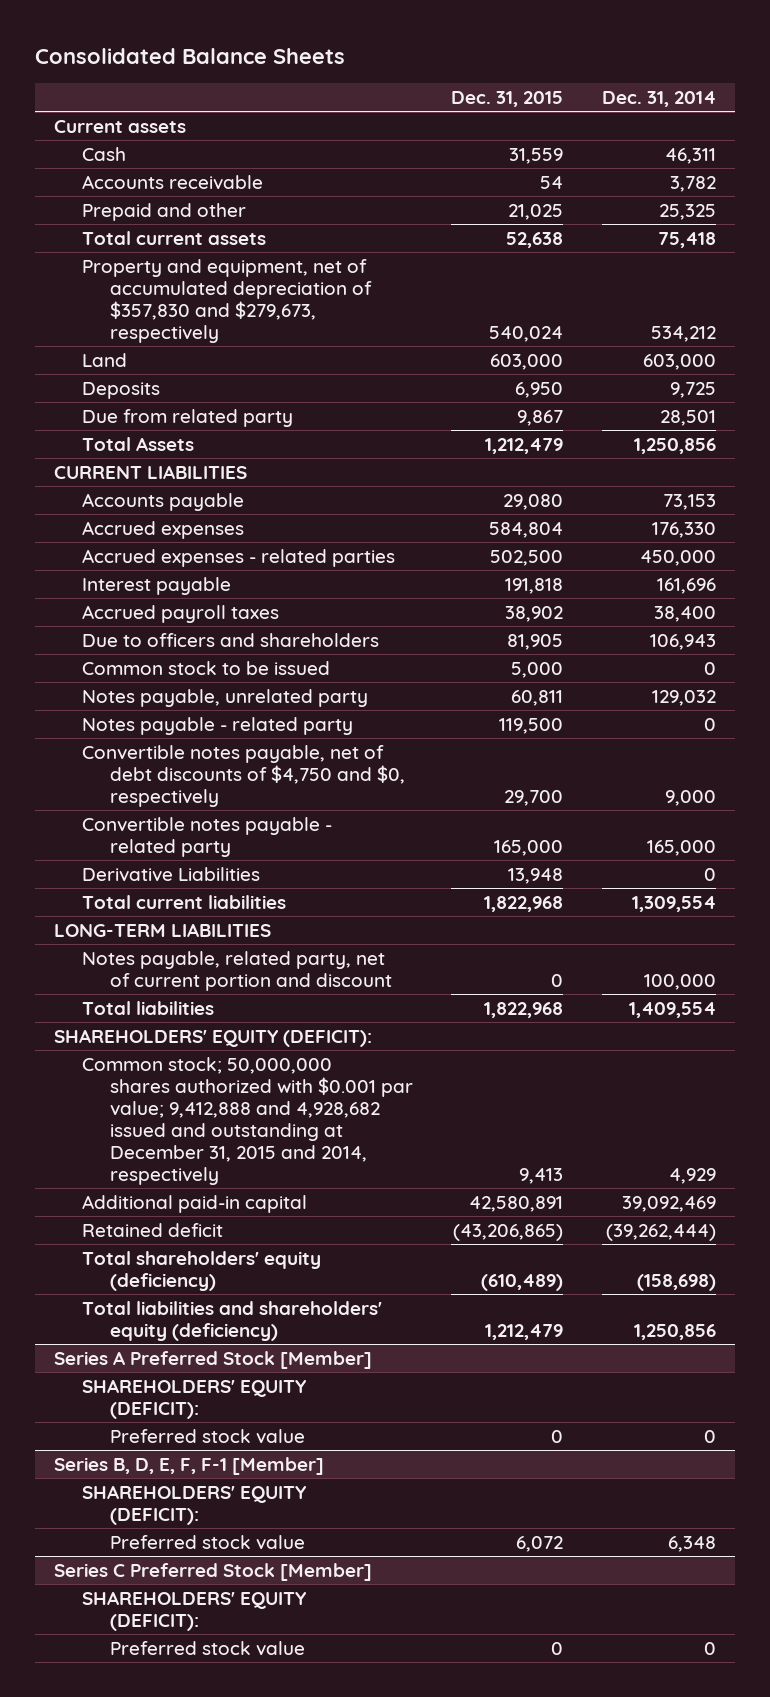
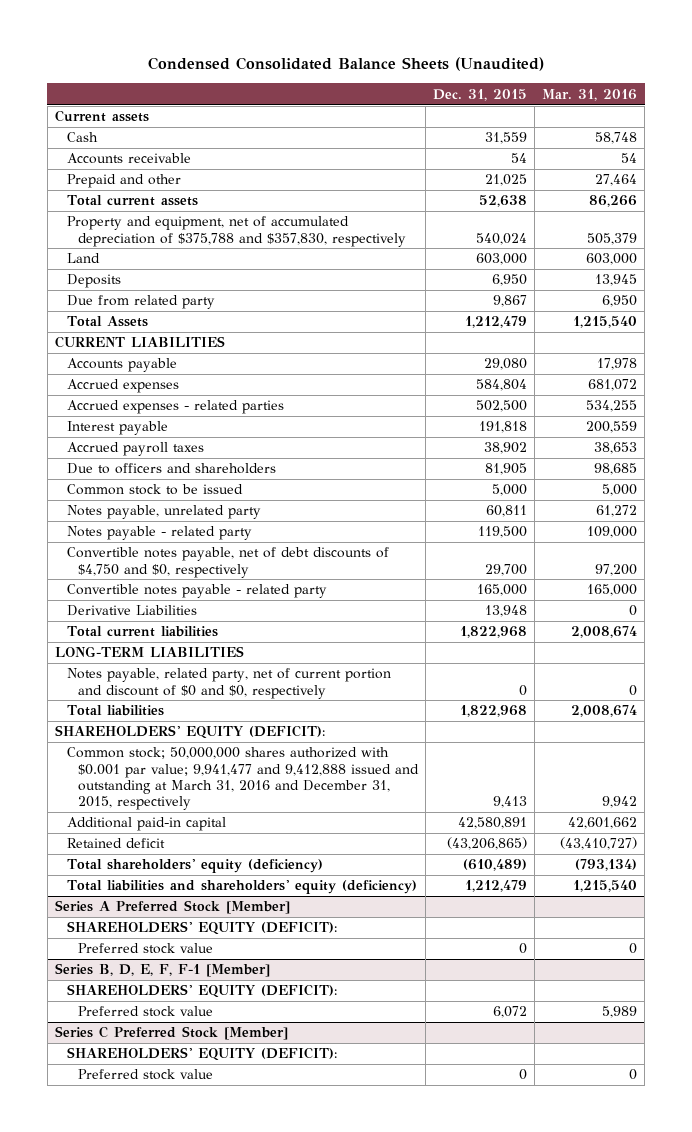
[34,48,345,65] Consolidated Balance Sheets -> [148,57,545,72] Condensed Consolidated Balance Sheets (Unaudited)
[601,91,716,108] Dec. 31, 2014 -> none
none -> [542,88,638,101] Mar. 31, 2016
[81,258,372,343] Property and equipment, net of accumulated depreciation of $357,830 and $279,673, respectively -> [66,216,407,247] Property and equipment, net of accumulated depreciation of $375,788 and $357,830, respectively
[81,950,392,991] Notes payable, related party, net of current portion and discount -> [66,668,391,699] Notes payable, related party, net of current portion and discount of $0 and $0, respectively
[81,1056,413,1185] Common stock; 50,000,000 shares authorized with $0.001 par value; 9,412,888 and 4,928,682 issued and outstanding at December 31, 2015 and 2014, respectively -> [66,747,420,811] Common stock; 50,000,000 shares authorized with $0.001 par value; 9,941,477 and 9,412,888 issued and outstanding at March 31, 2016 and December 31, 2015, respectively

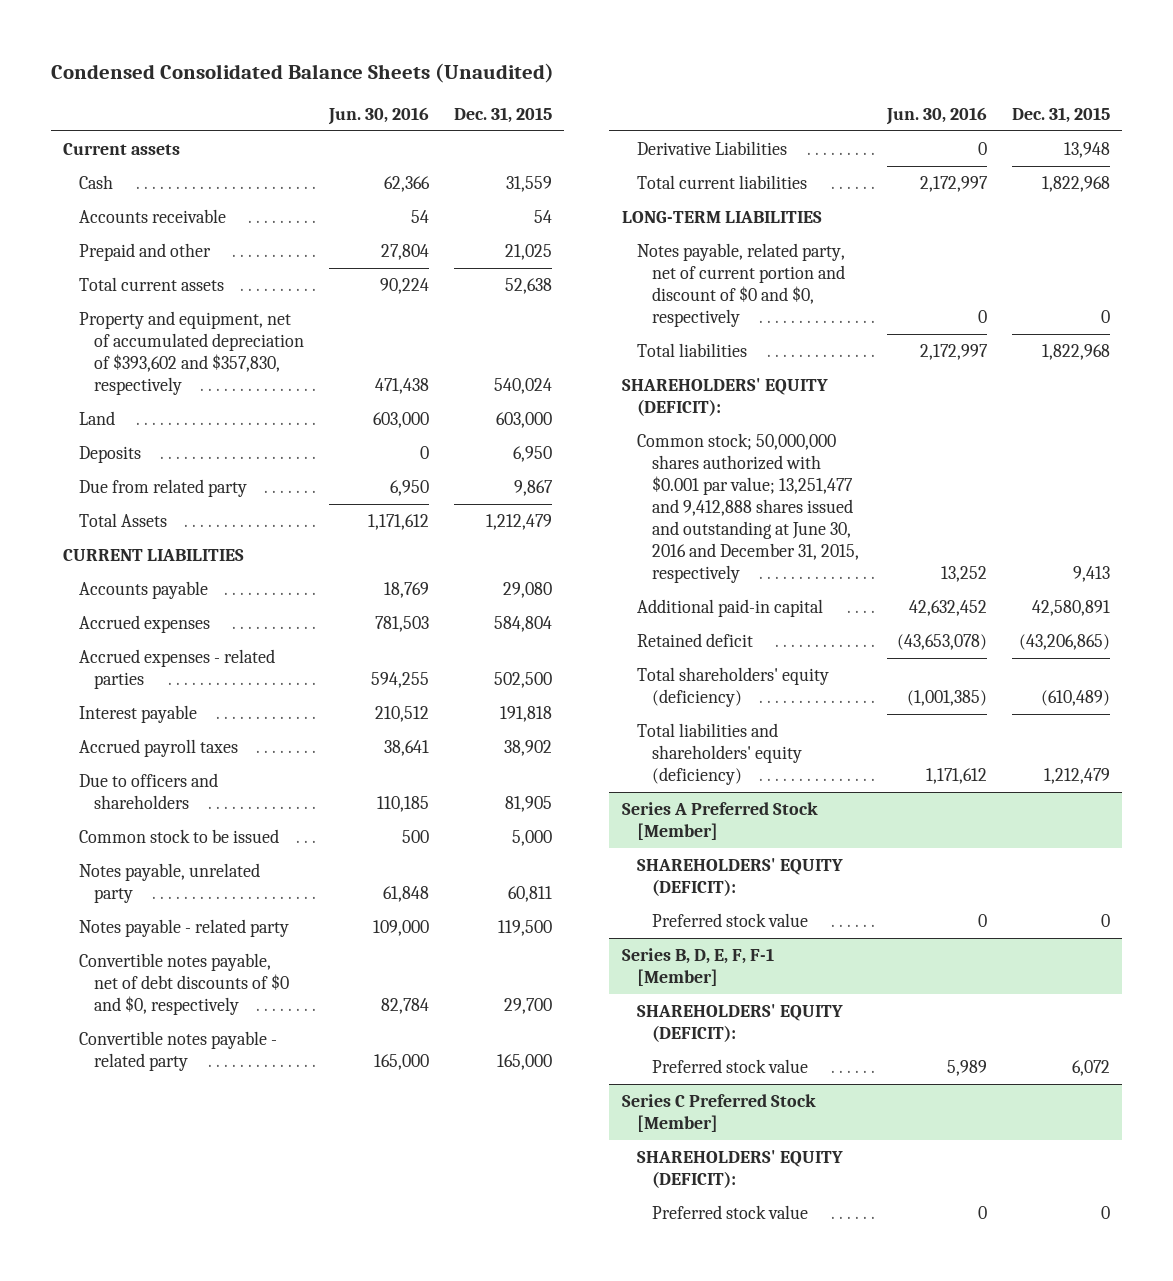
[542,88,638,101] Mar. 31, 2016 -> none
none -> [327,106,429,125] Jun. 30, 2016
[66,216,407,247] Property and equipment, net of accumulated depreciation of $375,788 and $357,830, respectively -> [78,310,305,395] Property and equipment, net of accumulated depreciation of $393,602 and $357,830, respectively
[66,547,389,578] Convertible notes payable, net of debt discounts of $4,750 and $0, respectively -> [78,952,290,1015] Convertible notes payable, net of debt discounts of $0 and $0, respectively
[66,747,420,811] Common stock; 50,000,000 shares authorized with $0.001 par value; 9,941,477 and 9,412,888 issued and outstanding at March 31, 2016 and December 31, 2015, respectively -> [637,432,860,584] Common stock; 50,000,000 shares authorized with $0.001 par value; 13,251,477 and 9,412,888 shares issued and outstanding at June 30, 2016 and December 31, 2015, respectively

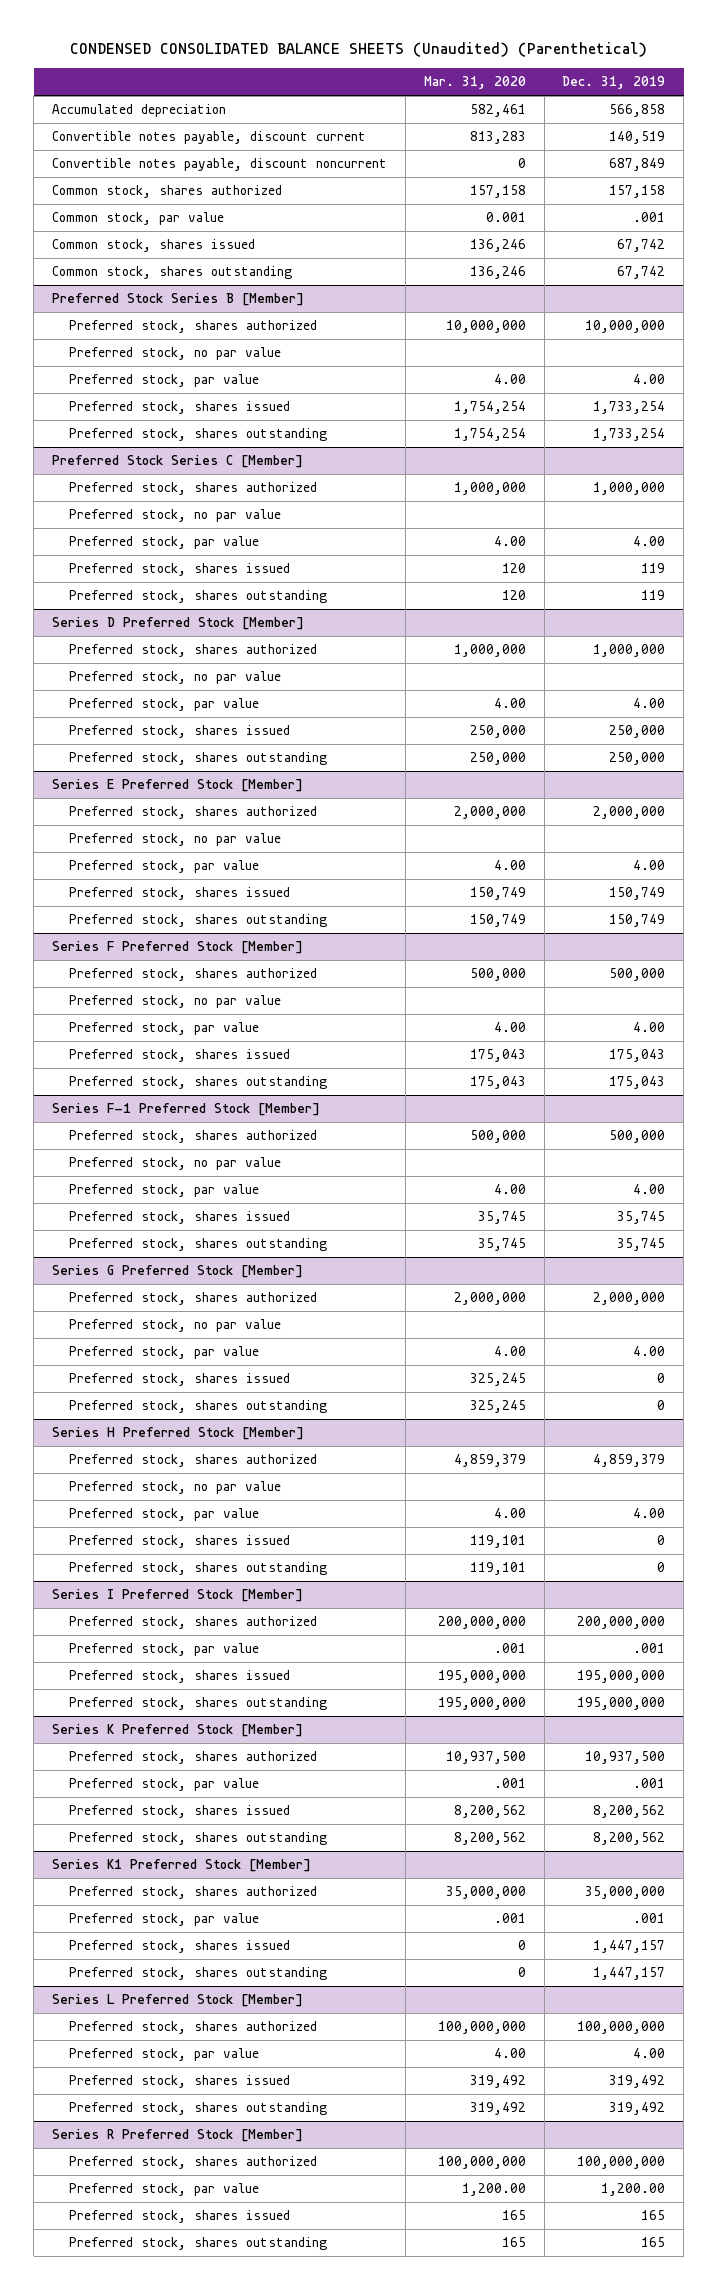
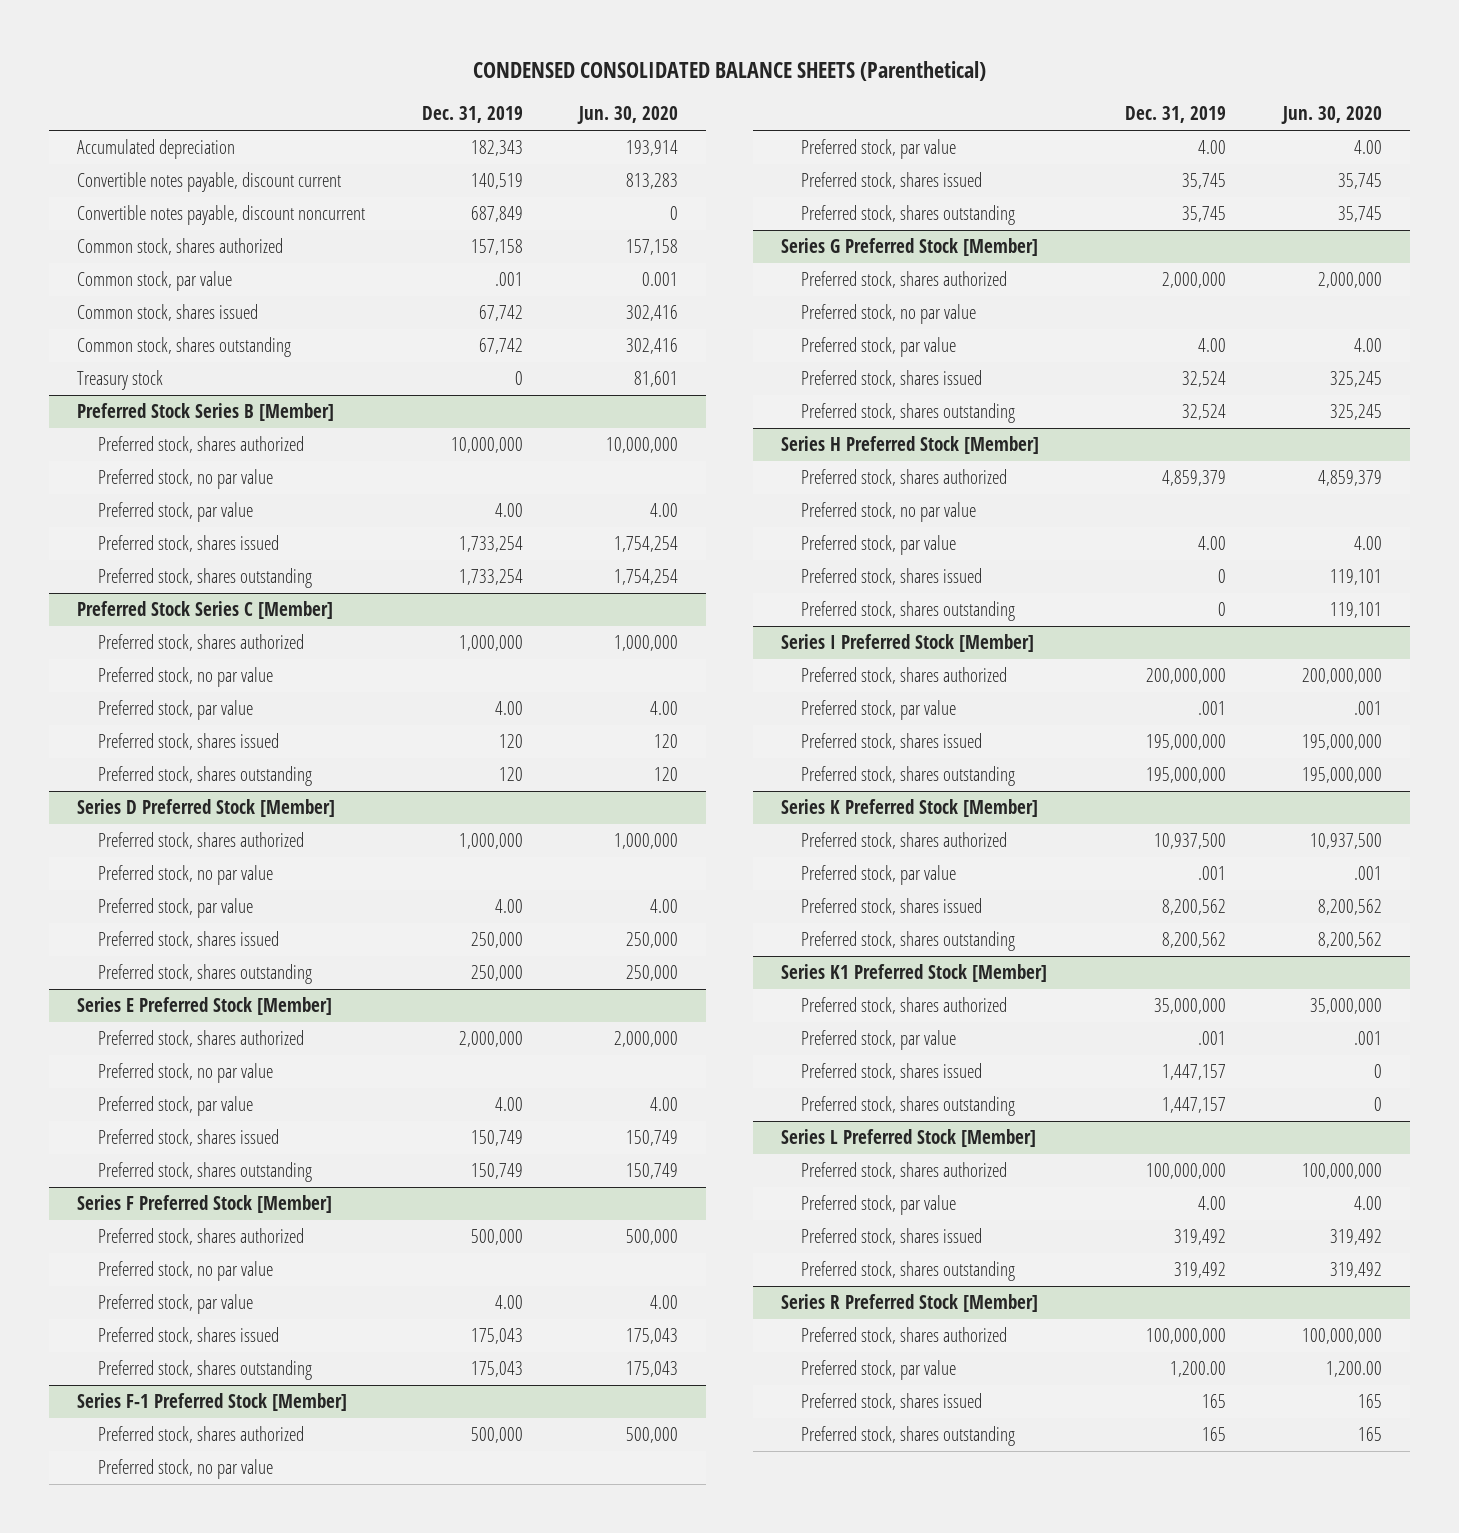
[69,42,647,58] CONDENSED CONSOLIDATED BALANCE SHEETS (Unaudited) (Parenthetical) -> [473,61,987,82] CONDENSED CONSOLIDATED BALANCE SHEETS (Parenthetical)
[423,76,526,90] Mar. 31, 2020 -> none
none -> [576,106,678,125] Jun. 30, 2020
[609,104,666,118] 566,858 -> [470,140,523,157] 182,343
none -> [77,370,164,391] Treasury stock
[641,563,666,574] 119 -> [498,734,523,749] 120
[641,590,666,601] 119 -> [498,767,523,782] 120
[657,1373,666,1384] 0 -> [1182,371,1227,388] 32,524
[657,1400,666,1411] 0 -> [1182,404,1227,421] 32,524

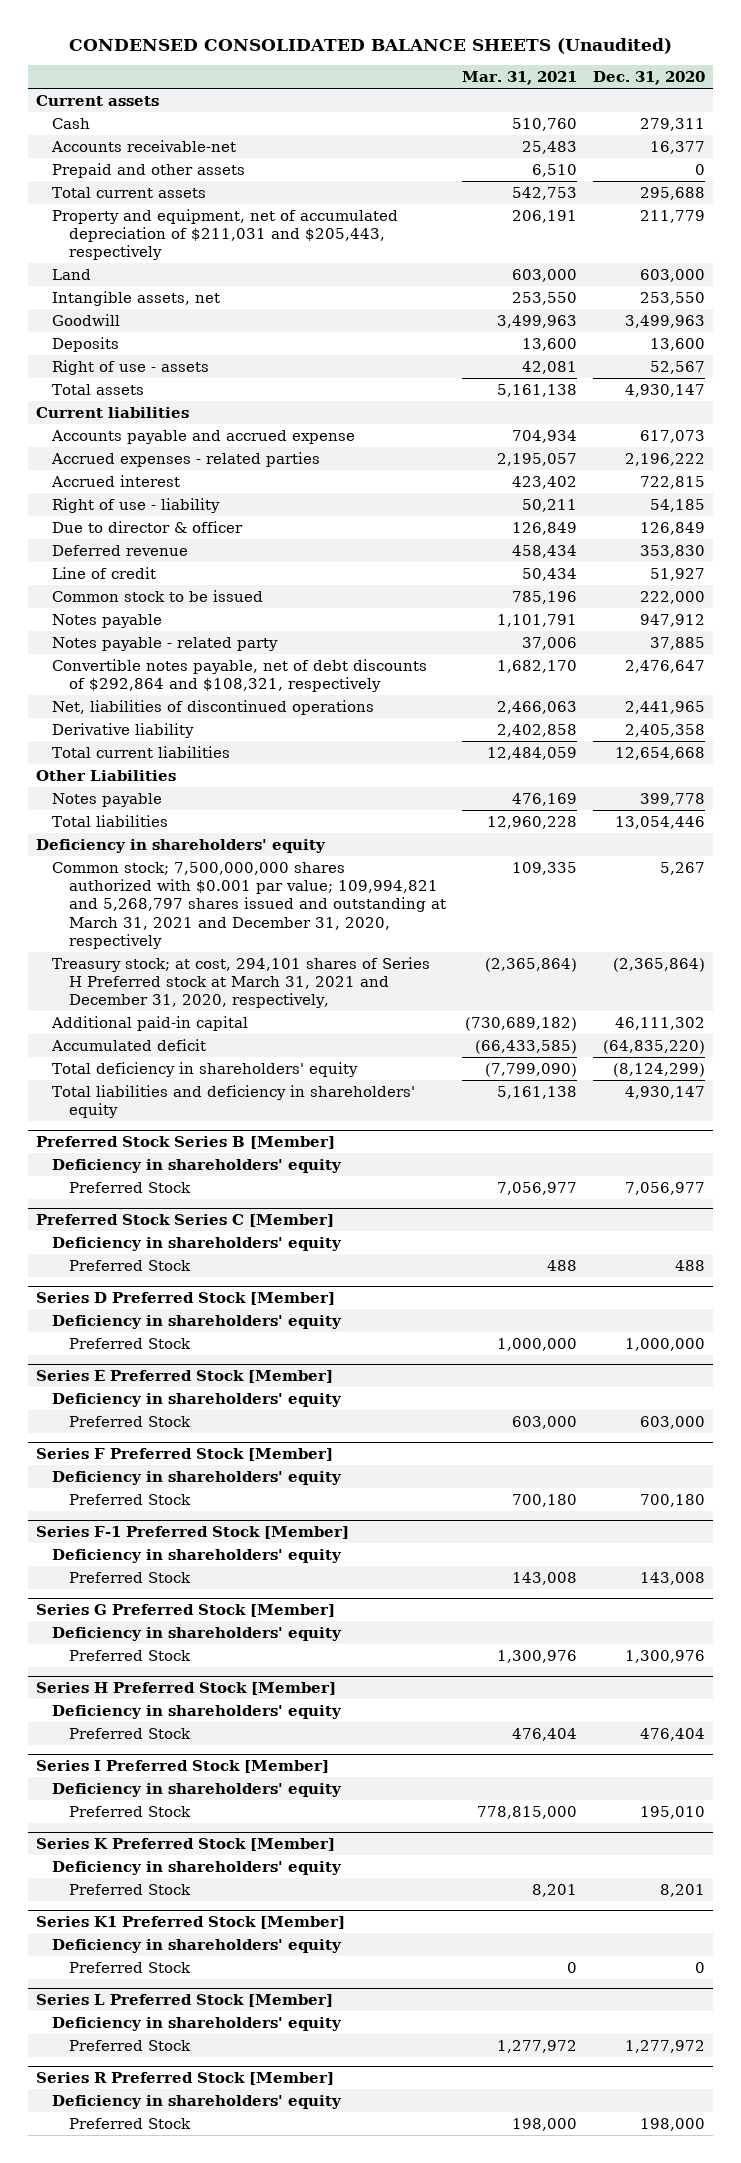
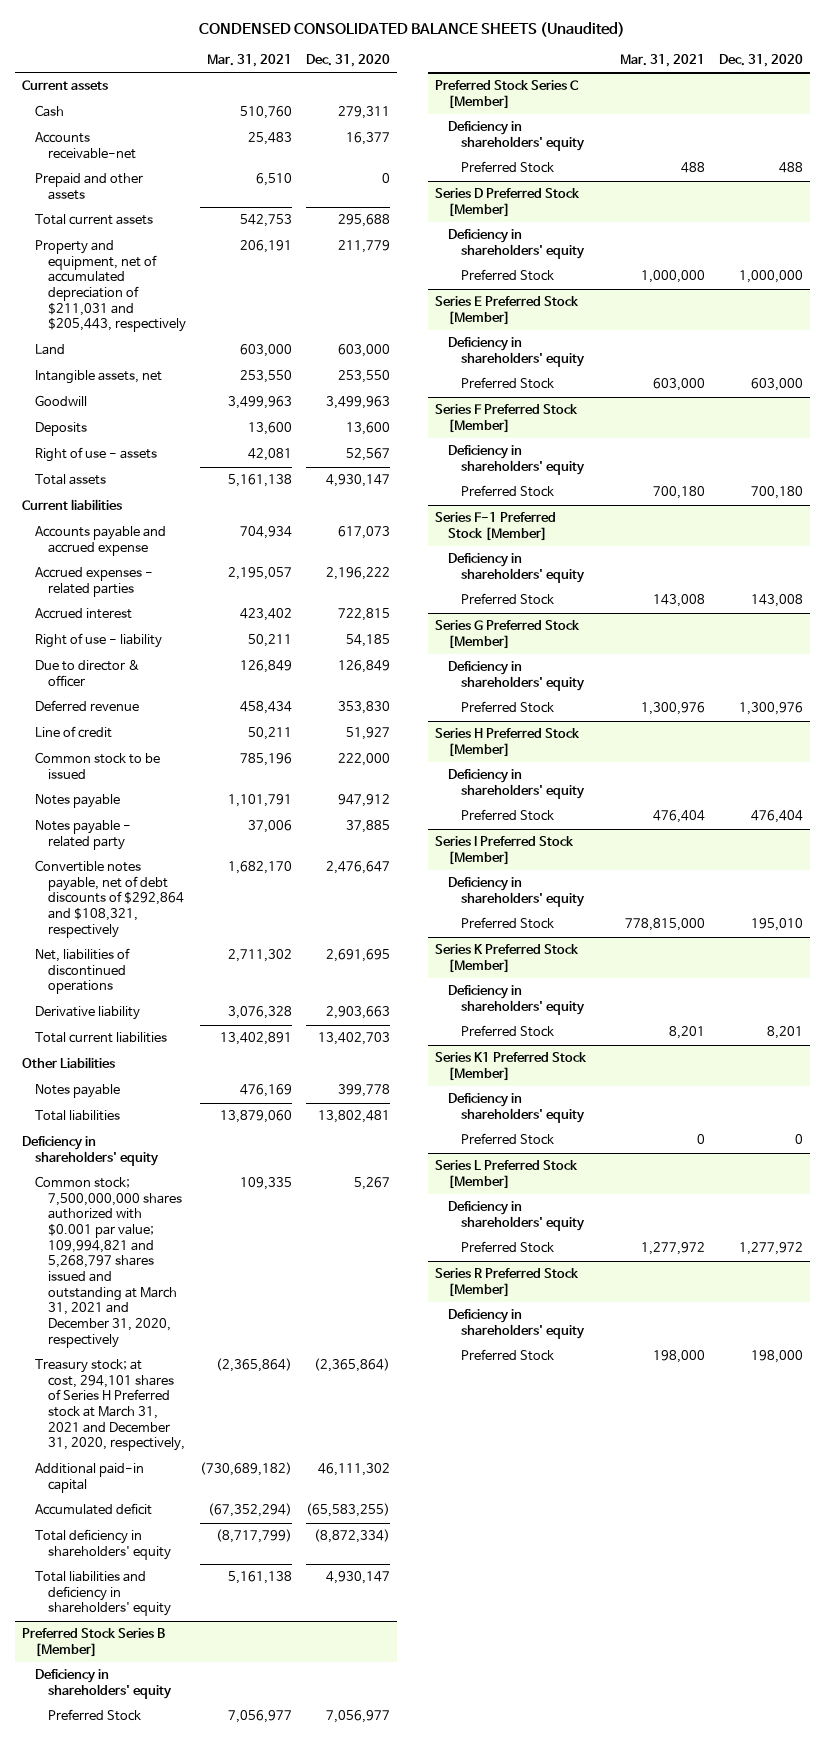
[522,567,578,581] 50,434 -> [247,727,292,741] 50,211
[497,700,578,714] 2,466,063 -> [227,949,292,963] 2,711,302
[625,700,706,714] 2,441,965 -> [325,949,390,963] 2,691,695
[497,723,578,737] 2,402,858 -> [227,1006,292,1020] 3,076,328
[625,723,706,737] 2,405,358 -> [325,1006,390,1020] 2,903,663
[487,746,578,760] 12,484,059 -> [219,1032,292,1046] 13,402,891
[615,746,706,760] 12,654,668 -> [317,1032,390,1046] 13,402,703
[487,815,578,829] 12,960,228 -> [219,1110,292,1124] 13,879,060
[615,815,706,829] 13,054,446 -> [317,1110,390,1124] 13,802,481
[475,1039,578,1054] (66,433,585) -> [207,1503,292,1518] (67,352,294)
[603,1039,706,1054] (64,835,220) -> [305,1503,390,1518] (65,583,255)
[485,1062,578,1077] (7,799,090) -> [215,1529,292,1544] (8,717,799)
[613,1062,706,1077] (8,124,299) -> [313,1529,390,1544] (8,872,334)

